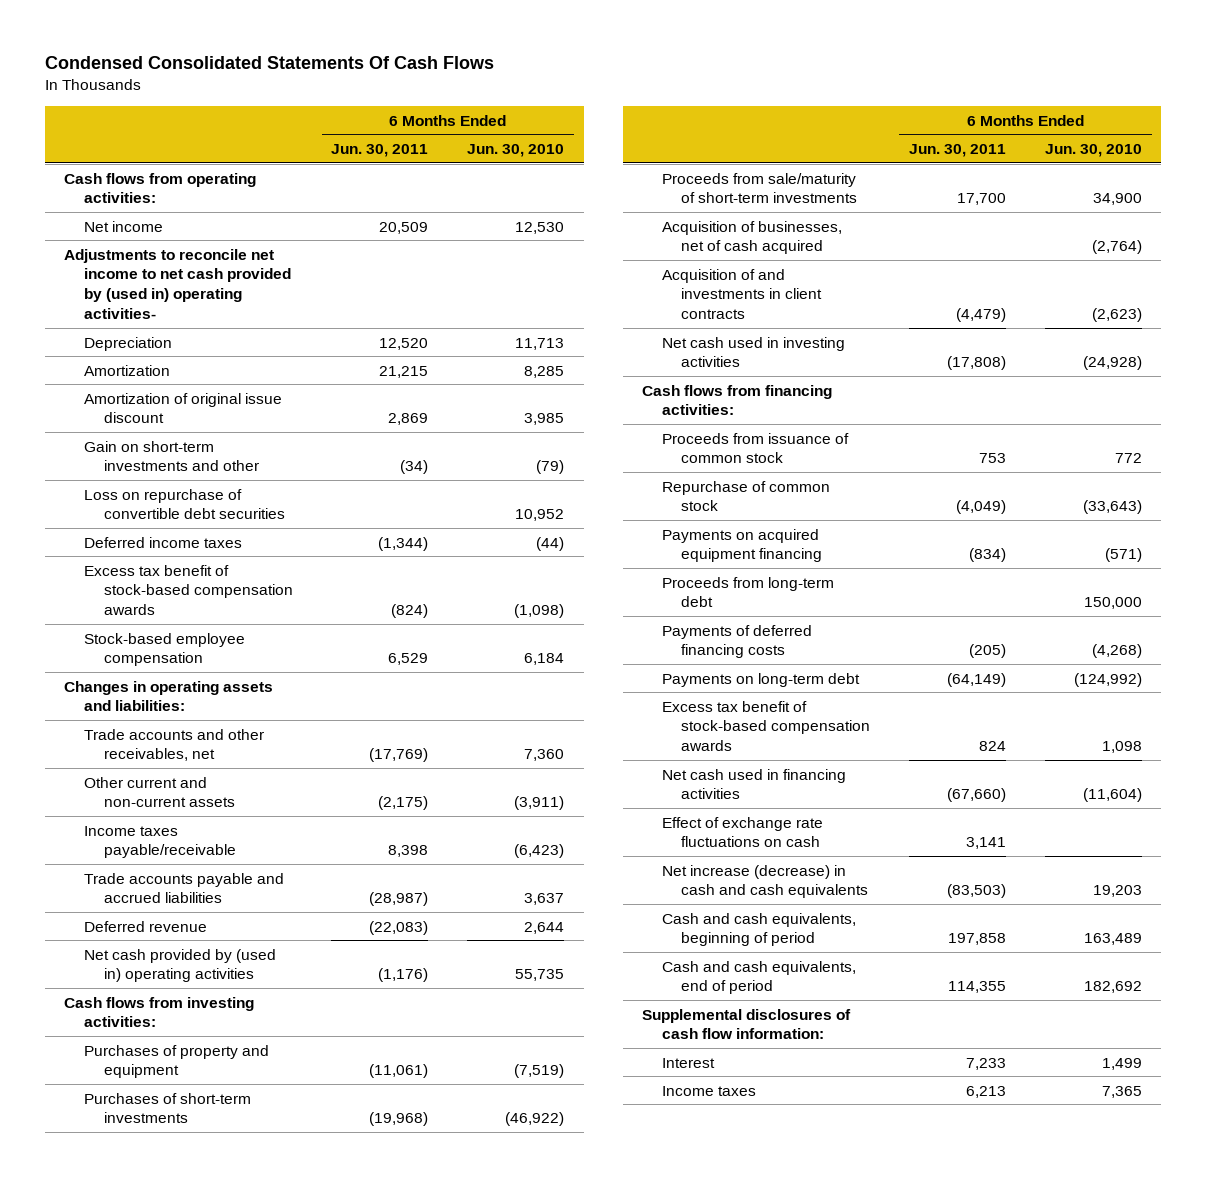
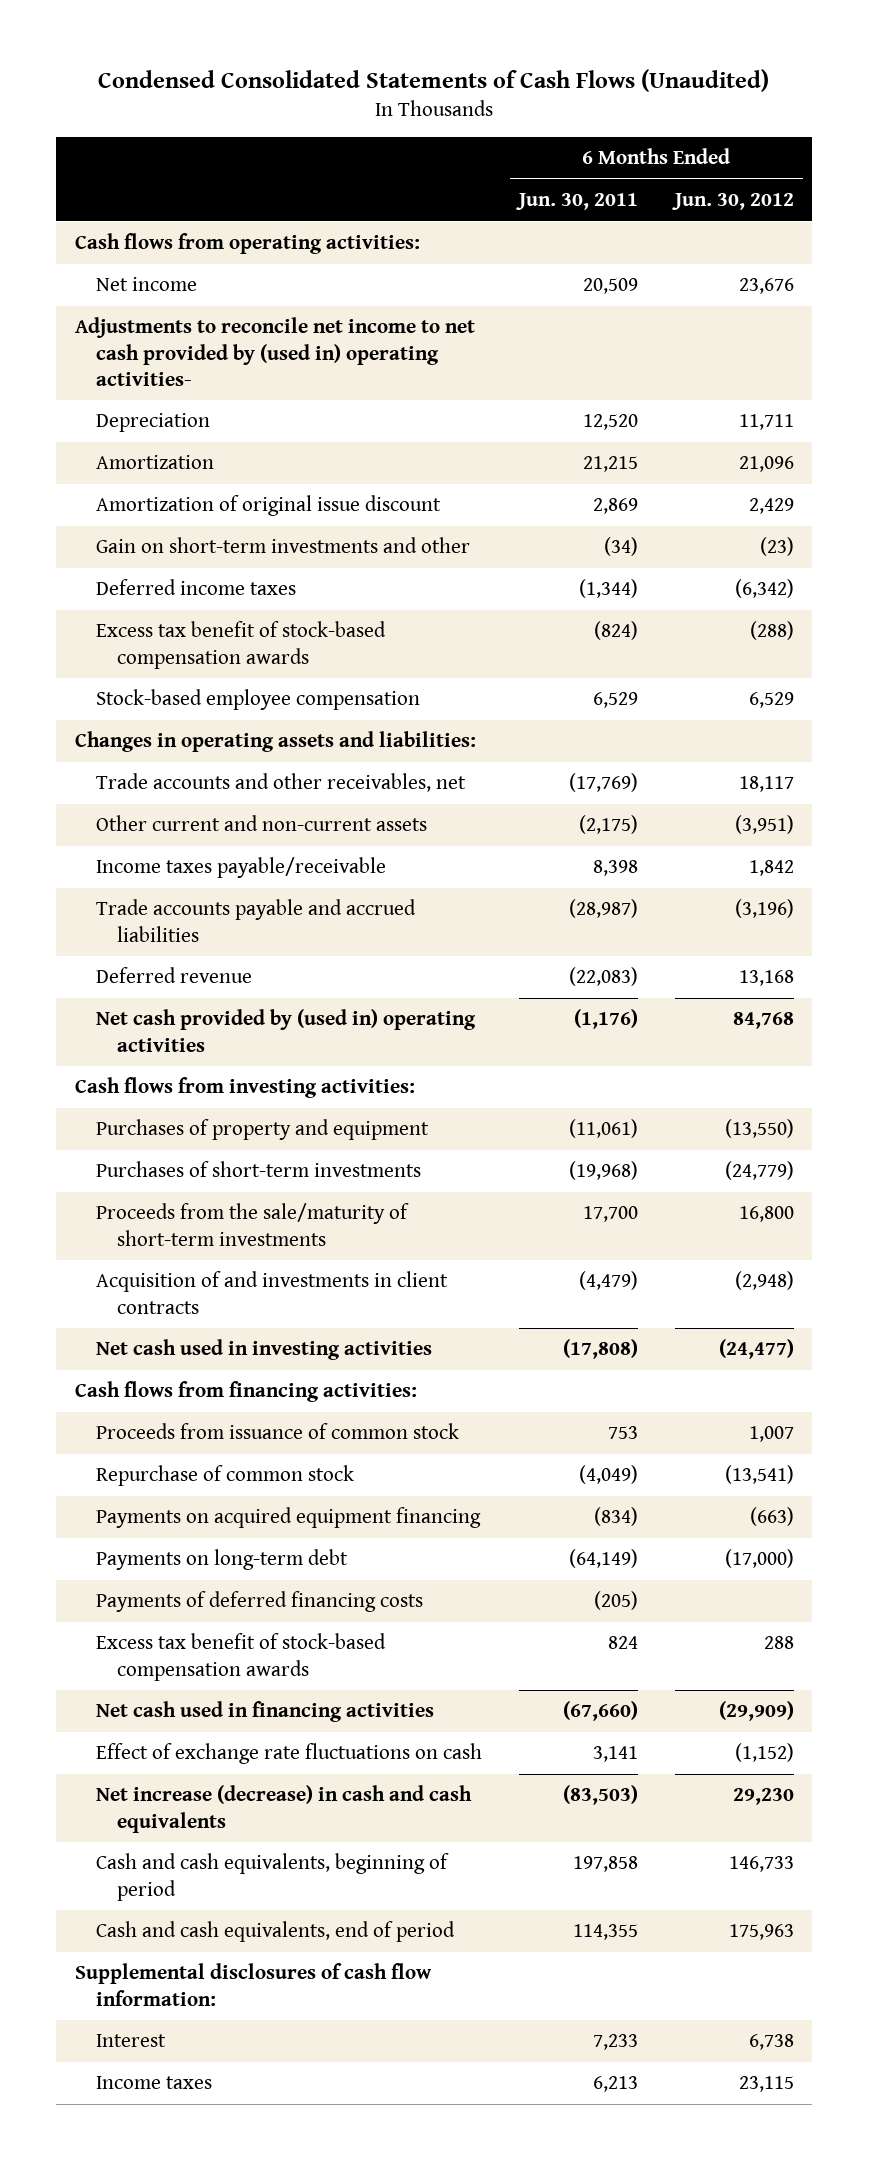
[44,56,494,70] Condensed Consolidated Statements Of Cash Flows -> [98,69,770,93] Condensed Consolidated Statements of Cash Flows (Unaudited)
[467,143,565,157] Jun. 30, 2010 -> none
none -> [671,193,794,211] Jun. 30, 2012
[83,488,285,520] Loss on repurchase of convertible debt securities -> none
[661,220,842,255] Acquisition of businesses, net of cash acquired -> none
[661,172,858,204] Proceeds from sale/maturity of short-term investments -> [95,1203,409,1246] Proceeds from the sale/maturity of short-term investments
[661,576,834,608] Proceeds from long-term debt -> none
[661,624,812,659] Payments of deferred financing costs -> [95,1591,423,1613] Payments of deferred financing costs

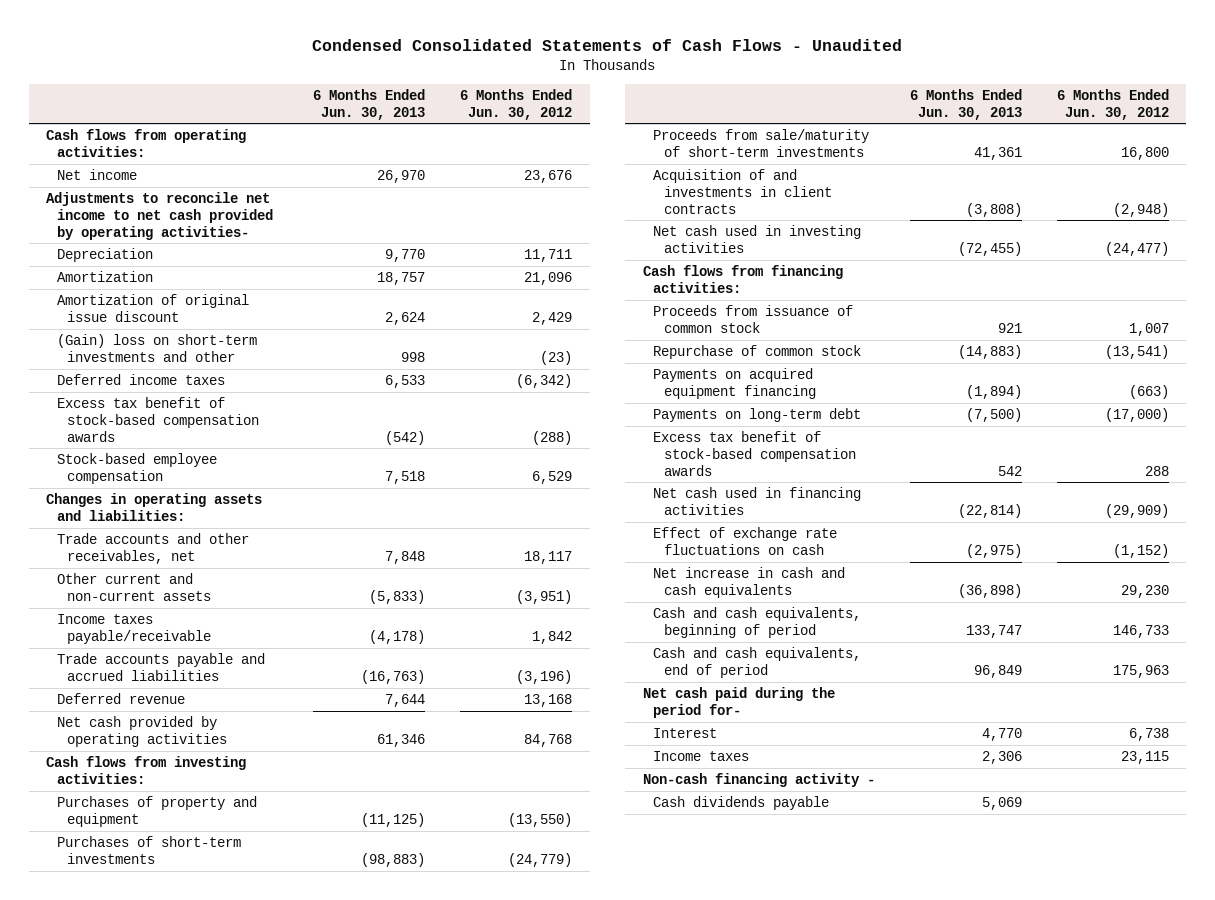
[98,69,770,93] Condensed Consolidated Statements of Cash Flows (Unaudited) -> [312,38,903,51] Condensed Consolidated Statements of Cash Flows - Unaudited
[515,193,638,211] Jun. 30, 2011 -> none
none -> [313,88,426,120] 6 Months Ended Jun. 30, 2013
[74,317,475,386] Adjustments to reconcile net income to net cash provided by (used in) operating activities- -> [46,192,273,240] Adjustments to reconcile net income to net cash provided by operating activities-
[95,537,470,554] Gain on short-term investments and other -> [56,334,257,362] (Gain) loss on short-term investments and other
[95,1009,476,1052] Net cash provided by (used in) operating activities -> [56,716,228,747] Net cash provided by operating activities
[95,1203,409,1246] Proceeds from the sale/maturity of short-term investments -> [653,129,870,157] Proceeds from sale/maturity of short-term investments
[95,1591,423,1613] Payments of deferred financing costs -> none
[95,1785,472,1833] Net increase (decrease) in cash and cash equivalents -> [653,567,846,598] Net increase in cash and cash equivalents
[74,1963,432,2006] Supplemental disclosures of cash flow information: -> none
none -> [642,687,835,718] Net cash paid during the period for-
none -> [642,773,875,788] Non-cash financing activity -
none -> [653,796,830,811] Cash dividends payable

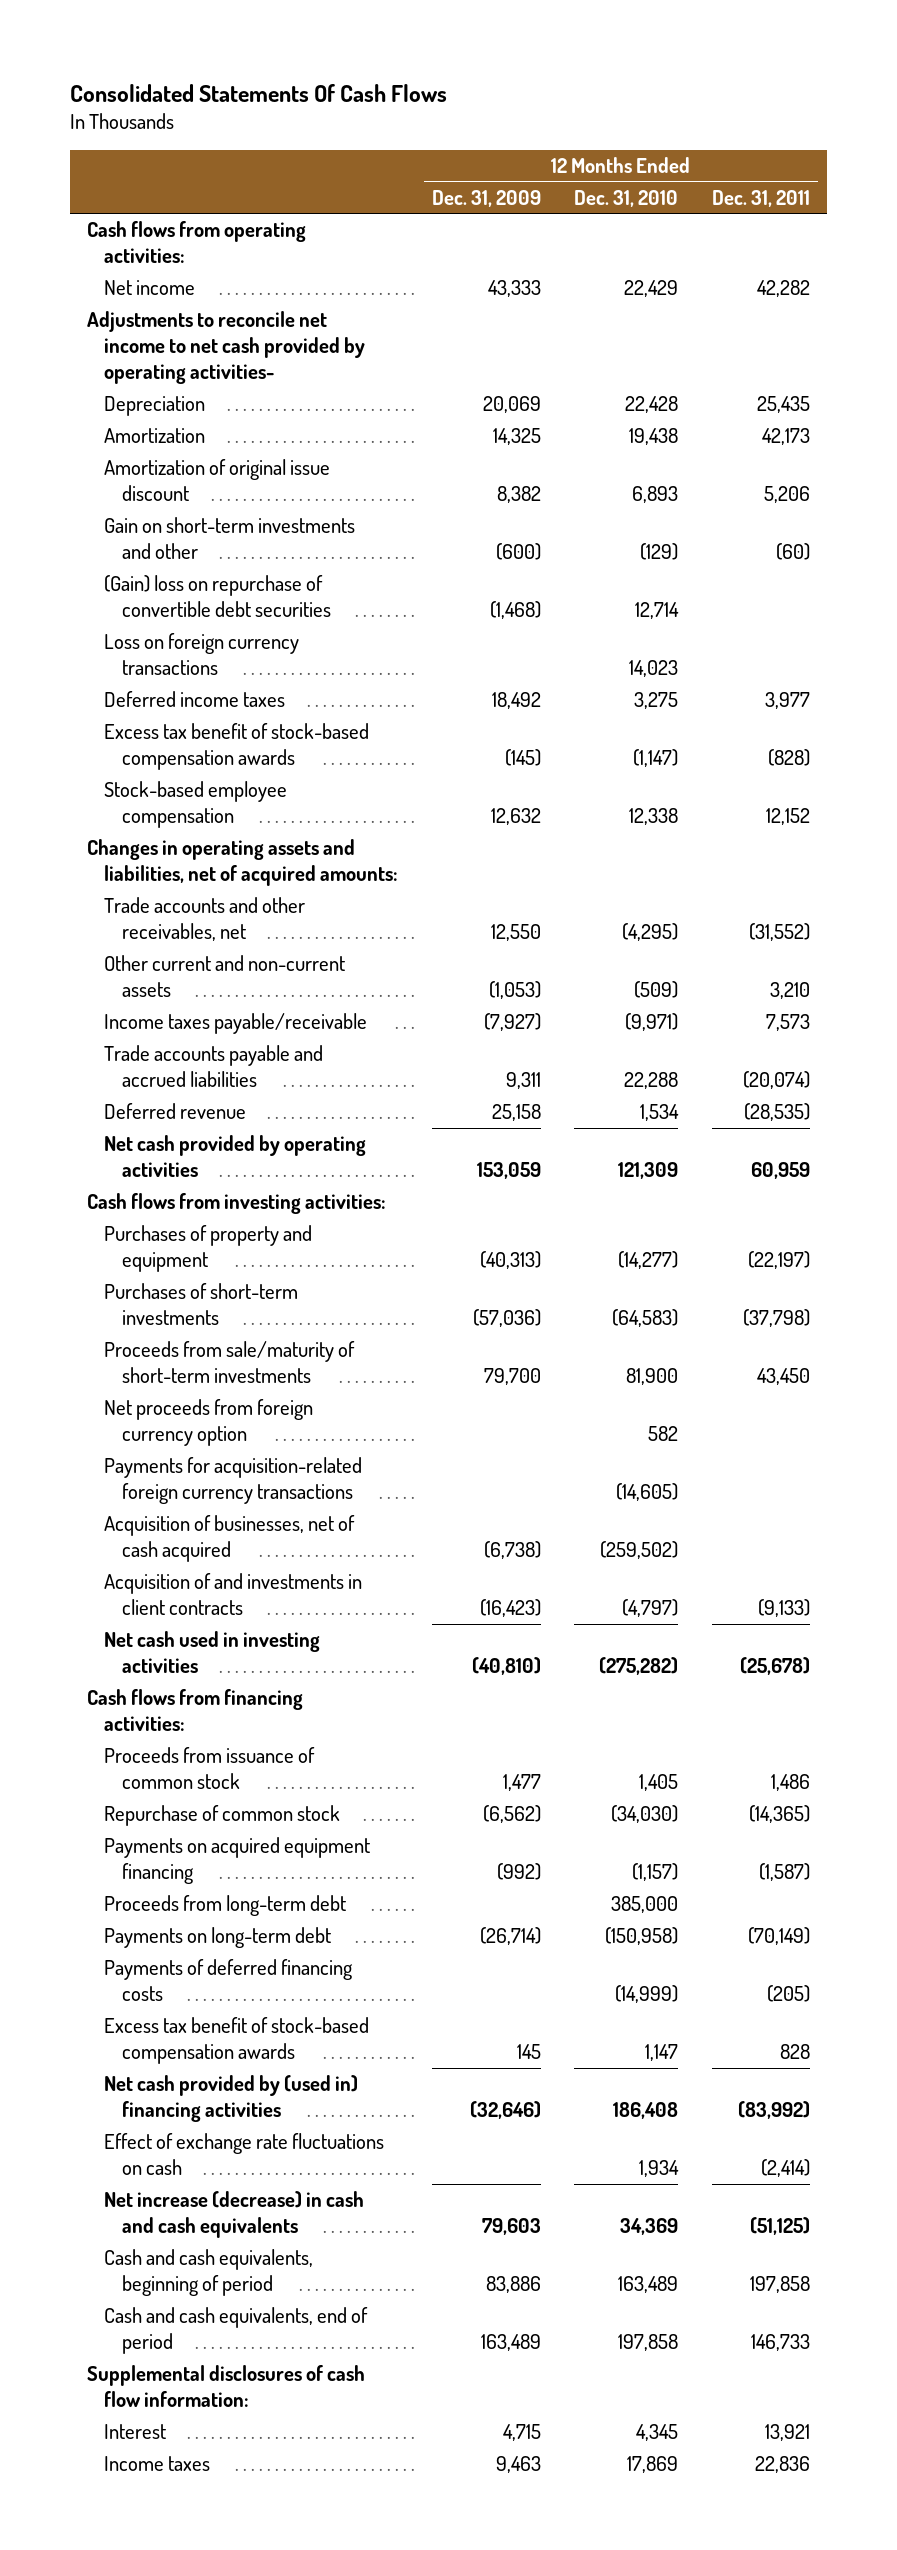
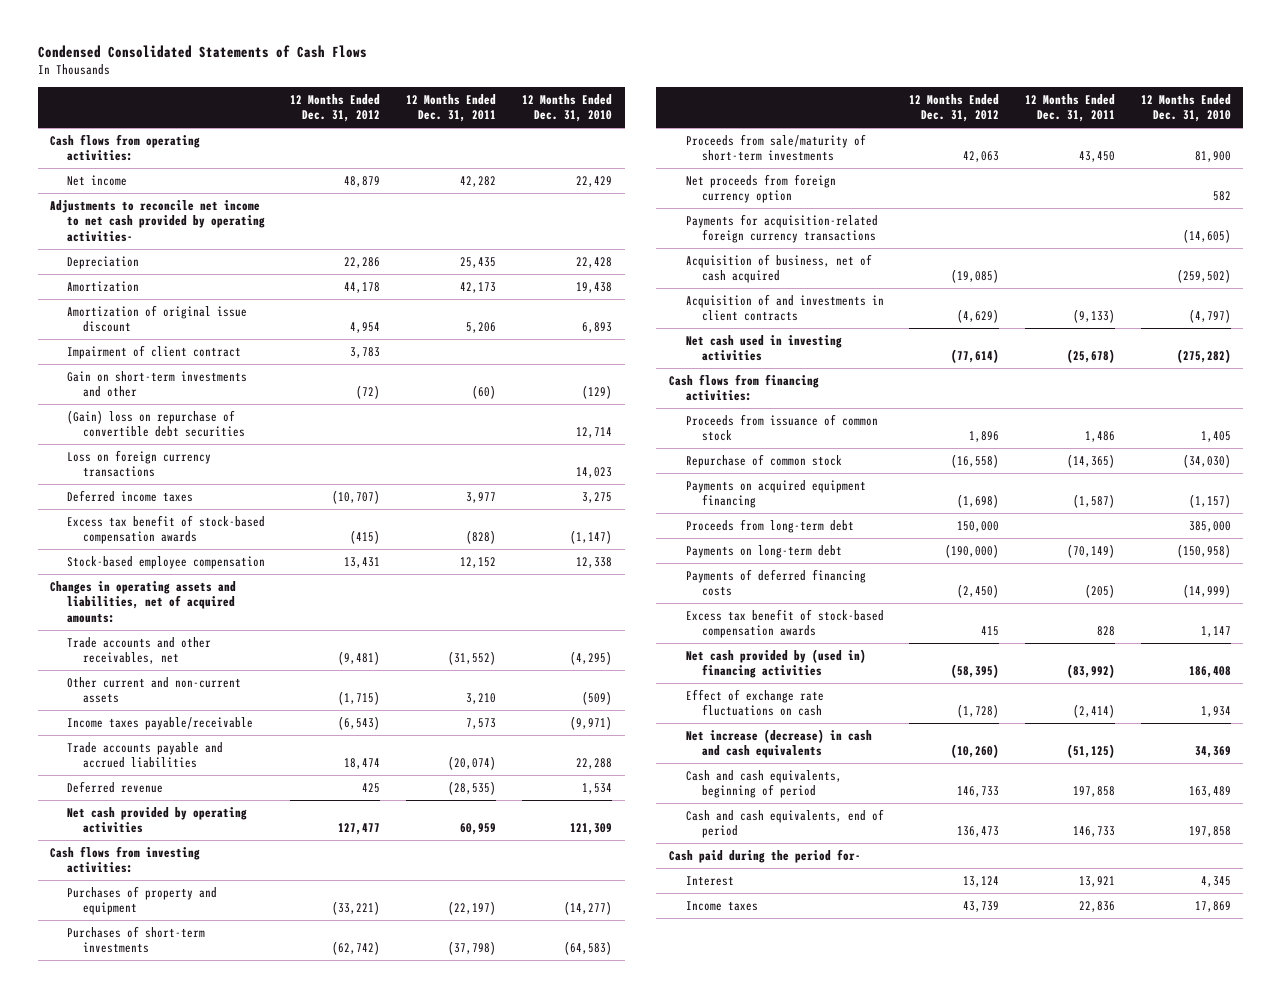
[70,83,448,102] Consolidated Statements Of Cash Flows -> [37,45,367,59] Condensed Consolidated Statements of Cash Flows
[431,189,541,207] Dec. 31, 2009 -> none
none -> [290,93,381,123] 12 Months Ended Dec. 31, 2012
none -> [66,344,241,359] Impairment of client contract
[104,1515,356,1563] Acquisition of businesses, net of cash acquired -> [685,253,872,284] Acquisition of business, net of cash acquired
[86,2365,365,2408] Supplemental disclosures of cash flow information: -> none
none -> [669,848,862,863] Cash paid during the period for-

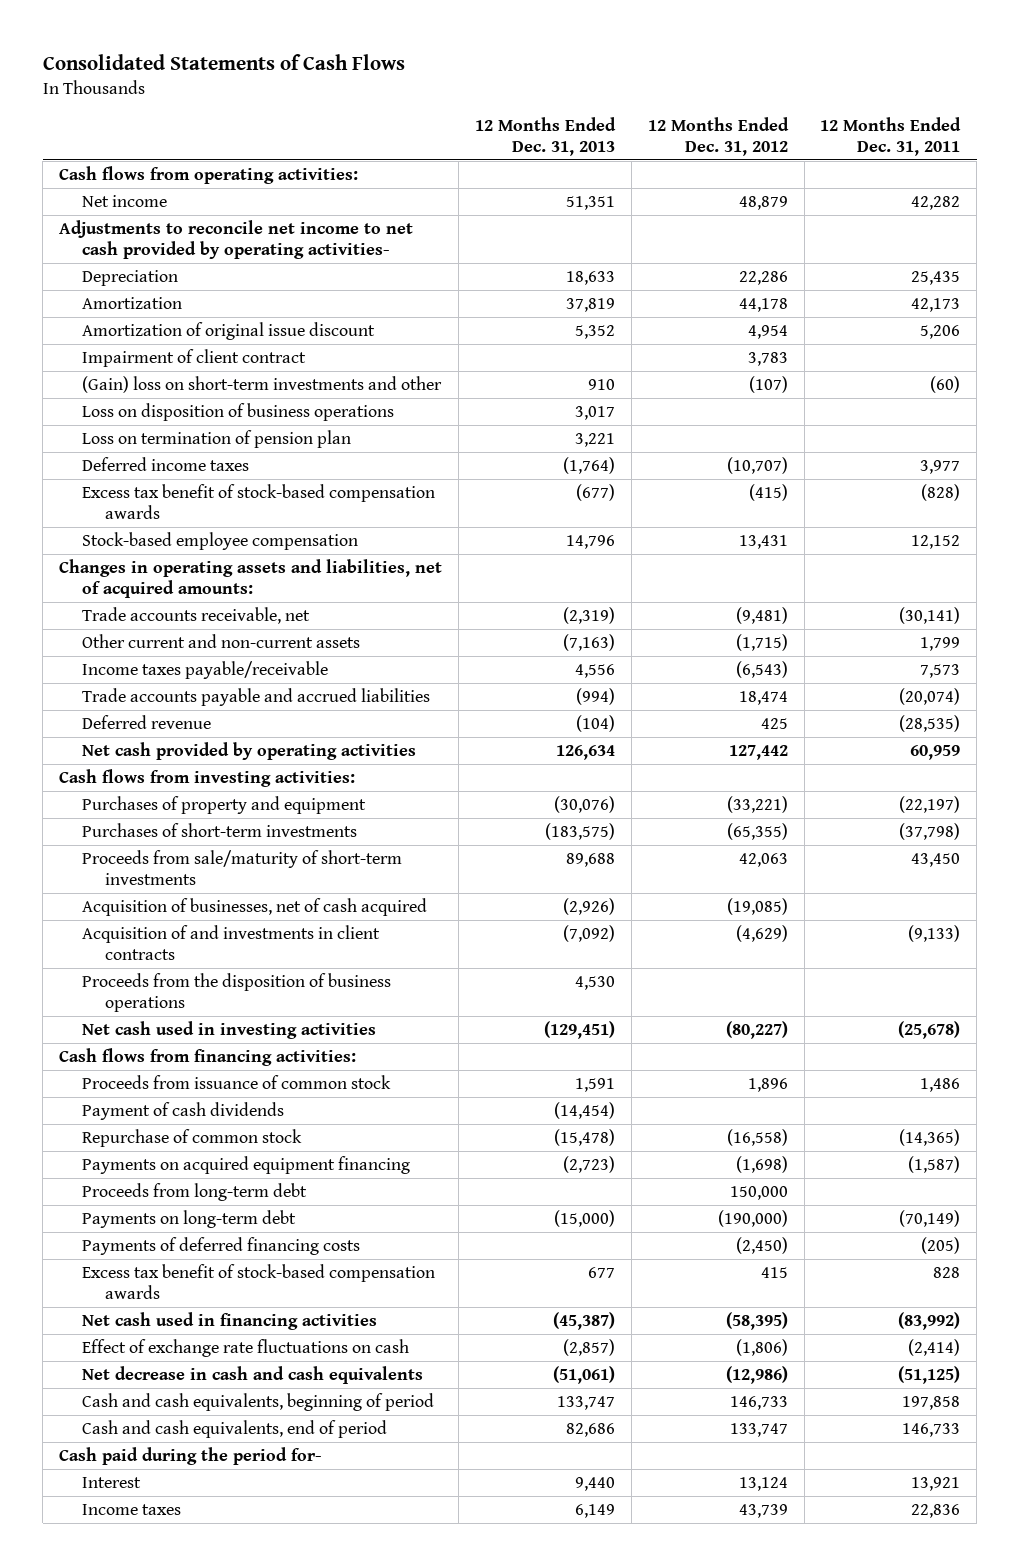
[37,45,367,59] Condensed Consolidated Statements of Cash Flows -> [42,54,405,71] Consolidated Statements of Cash Flows
[521,93,612,123] 12 Months Ended Dec. 31, 2010 -> none
none -> [474,116,616,156] 12 Months Ended Dec. 31, 2013
[66,409,246,438] (Gain) loss on repurchase of convertible debt securities -> none
[66,449,211,478] Loss on foreign currency transactions -> none
[66,370,247,398] Gain on short-term investments and other -> [82,376,443,394] (Gain) loss on short-term investments and other
[356,385,381,400] (72) -> [748,376,788,394] (107)
none -> [82,403,395,422] Loss on disposition of business operations
none -> [82,430,352,449] Loss on termination of pension plan
[66,636,211,665] Trade accounts and other receivables, net -> none
none -> [82,607,311,625] Trade accounts receivable, net
[466,693,497,705] 3,210 -> [920,637,961,652] 1,799
[338,823,381,836] 127,477 -> [728,745,788,761] 127,442
[332,941,381,956] (62,742) -> [726,823,788,841] (65,355)
[685,173,836,204] Net proceeds from foreign currency option -> none
[685,213,878,244] Payments for acquisition-related foreign currency transactions -> none
[685,253,872,284] Acquisition of business, net of cash acquired -> [82,898,428,917] Acquisition of businesses, net of cash acquired
none -> [82,973,392,1012] Proceeds from the disposition of business operations
[951,349,1000,364] (77,614) -> [725,1021,788,1040] (80,227)
none -> [82,1102,285,1121] Payment of cash dividends
[685,648,866,679] Net cash provided by (used in) financing activities -> [82,1312,378,1331] Net cash used in financing activities
[957,704,1000,719] (1,728) -> [735,1339,788,1357] (1,806)
[685,728,872,759] Net increase (decrease) in cash and cash equivalents -> [82,1366,424,1385] Net decrease in cash and cash equivalents
[951,744,1000,759] (10,260) -> [725,1366,788,1385] (12,986)
[957,826,1000,838] 136,473 -> [729,1423,788,1438] 133,747

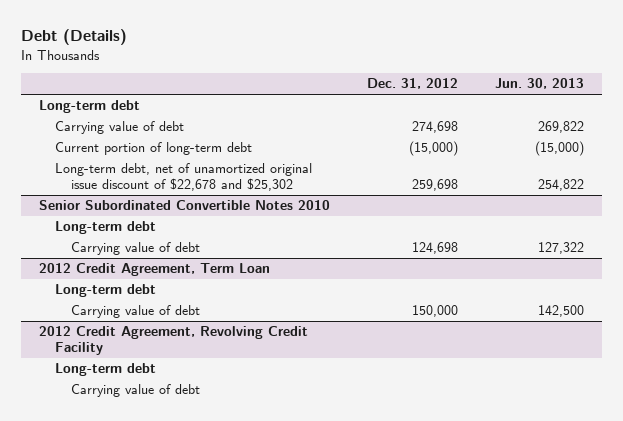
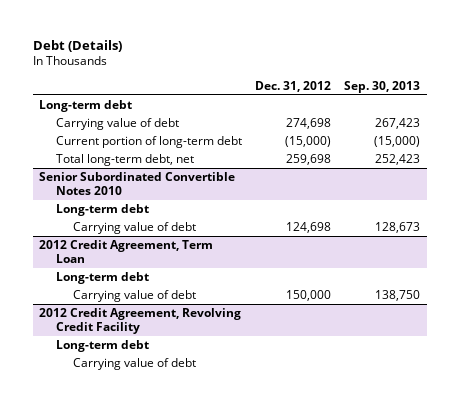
[494,78,584,90] Jun. 30, 2013 -> none
none -> [344,80,421,93] Sep. 30, 2013
[54,163,312,191] Long-term debt, net of unamortized original issue discount of $22,678 and $25,302 -> [56,154,195,167] Total long-term debt, net

